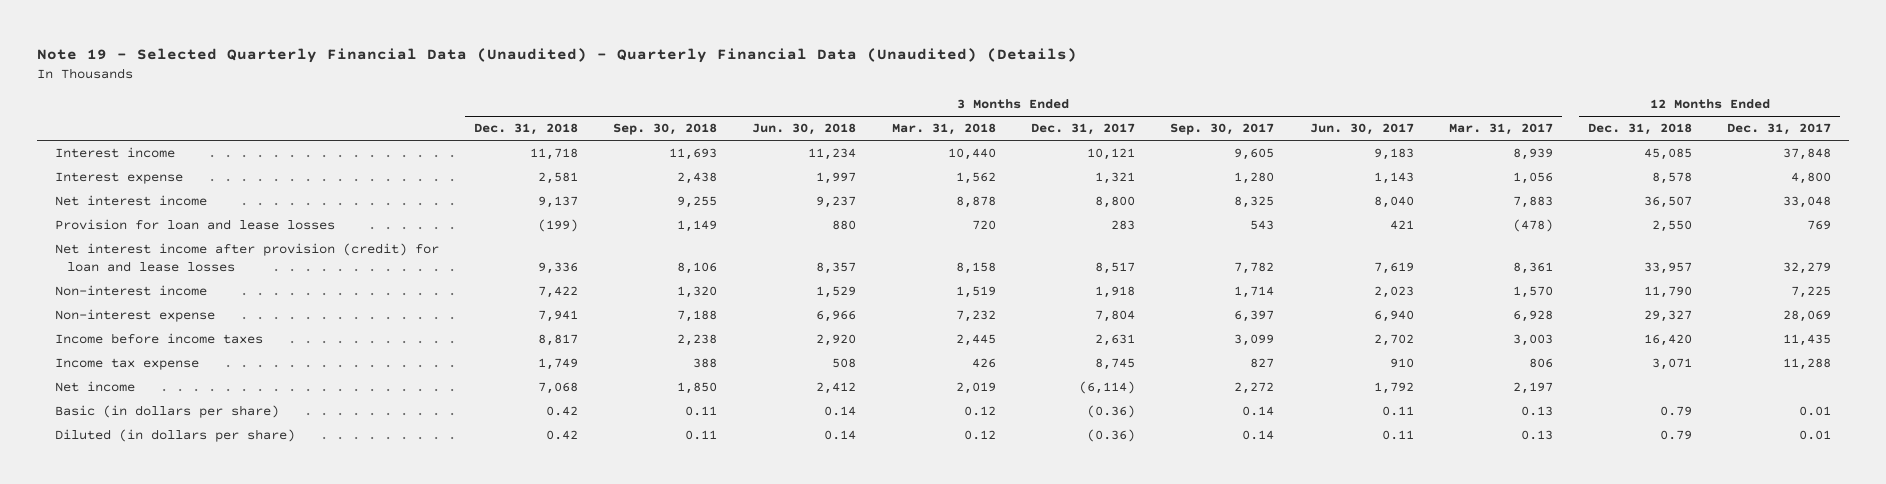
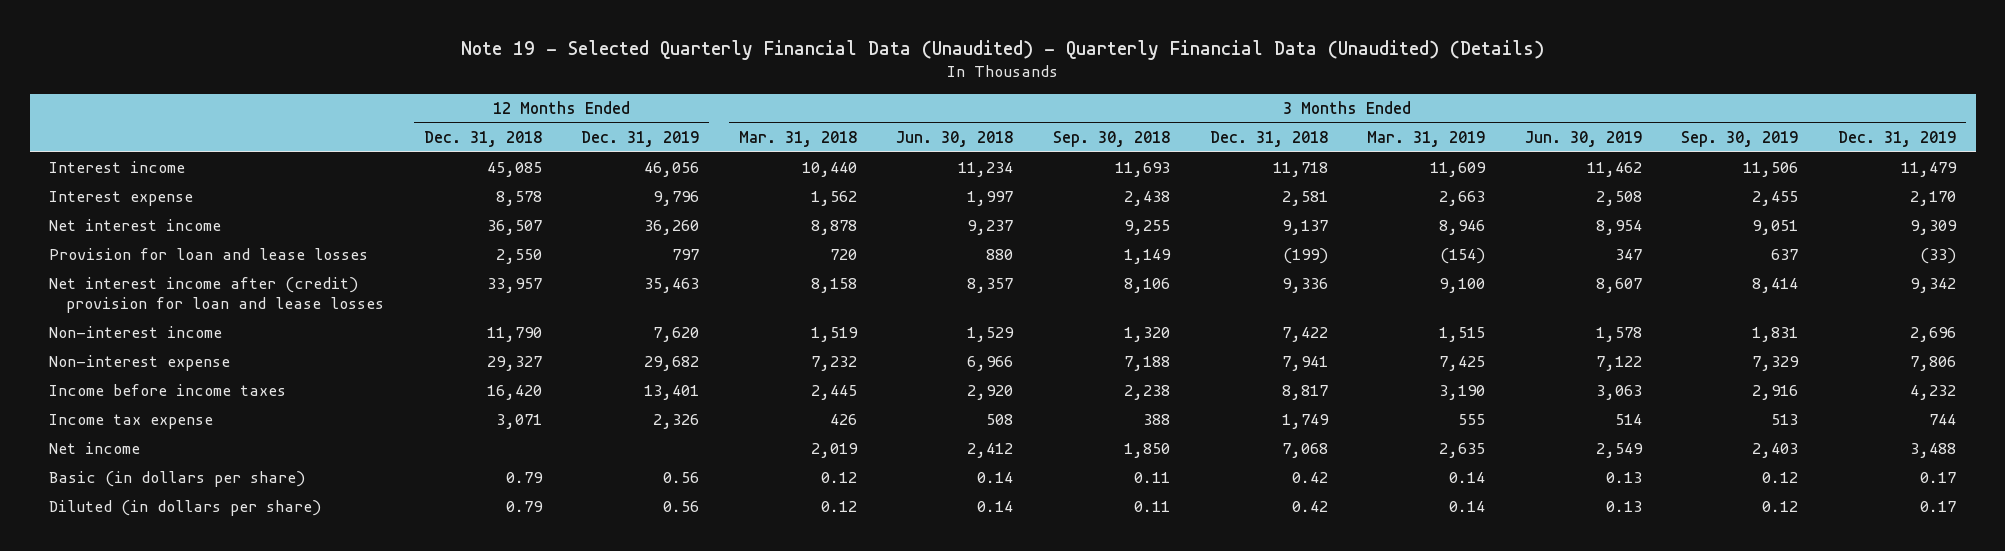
[1030,123,1135,136] Dec. 31, 2017 -> none
[1170,123,1275,136] Sep. 30, 2017 -> none
[1309,123,1414,136] Jun. 30, 2017 -> none
[1448,123,1553,136] Mar. 31, 2017 -> none
[1727,123,1832,136] Dec. 31, 2017 -> none
none -> [581,130,700,147] Dec. 31, 2019
none -> [1367,130,1486,147] Mar. 31, 2019
none -> [1524,130,1642,147] Jun. 30, 2019
none -> [1681,130,1799,147] Sep. 30, 2019
none -> [1837,130,1956,147] Dec. 31, 2019
[54,243,439,272] Net interest income after provision (credit) for loan and lease losses -> [49,277,385,313] Net interest income after (credit) provision for loan and lease losses

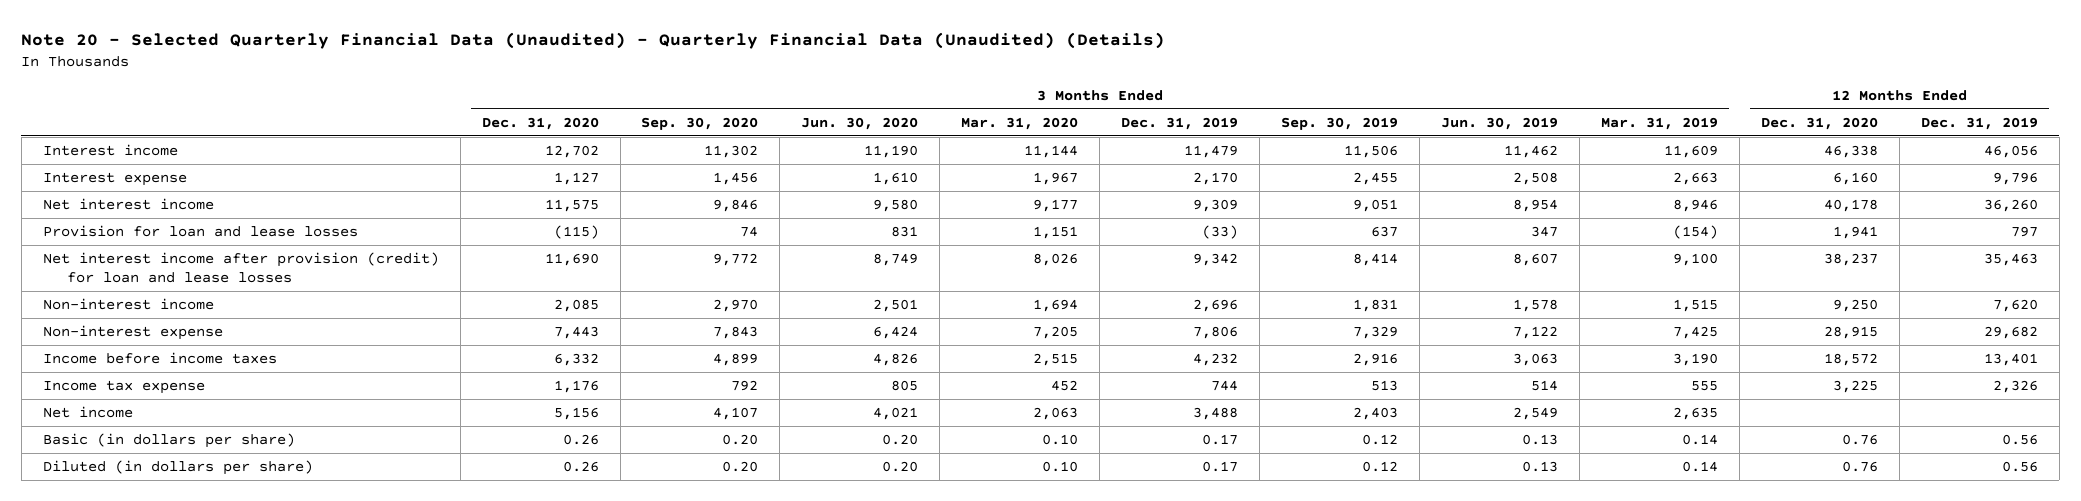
[460,40,1544,61] Note 19 - Selected Quarterly Financial Data (Unaudited) - Quarterly Financial Data (Unaudited) (Details) -> [21,32,1166,50] Note 20 - Selected Quarterly Financial Data (Unaudited) - Quarterly Financial Data (Unaudited) (Details)
[423,130,542,147] Dec. 31, 2018 -> none
[738,130,857,147] Mar. 31, 2018 -> none
[896,130,1014,147] Jun. 30, 2018 -> none
[1053,130,1171,147] Sep. 30, 2018 -> none
[1209,130,1328,147] Dec. 31, 2018 -> none
none -> [481,116,599,130] Dec. 31, 2020
none -> [641,116,759,130] Sep. 30, 2020
none -> [801,116,919,130] Jun. 30, 2020
none -> [961,116,1079,130] Mar. 31, 2020
none -> [1761,116,1879,130] Dec. 31, 2020
[49,277,385,313] Net interest income after (credit) provision for loan and lease losses -> [42,252,439,283] Net interest income after provision (credit) for loan and lease losses

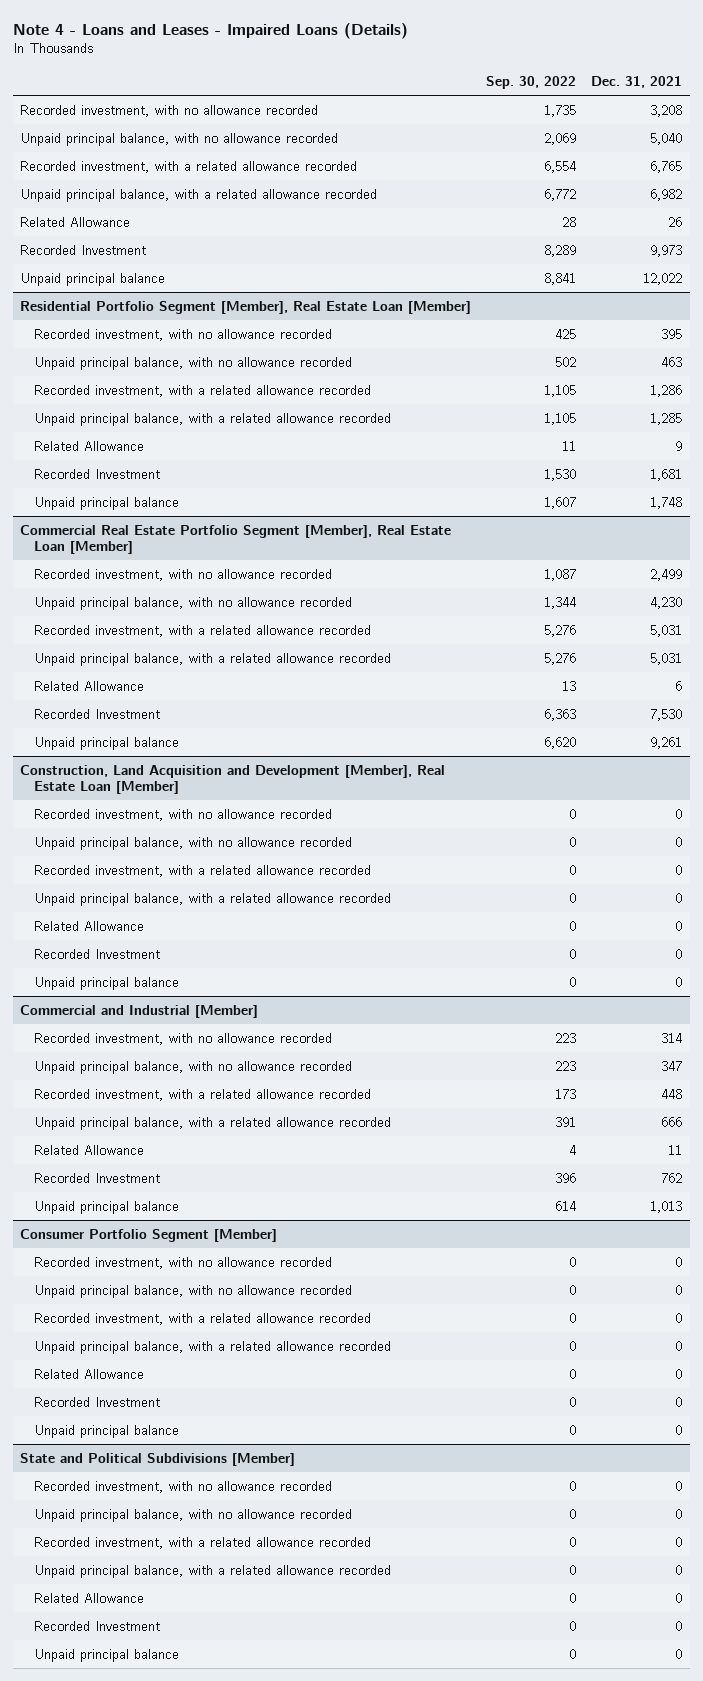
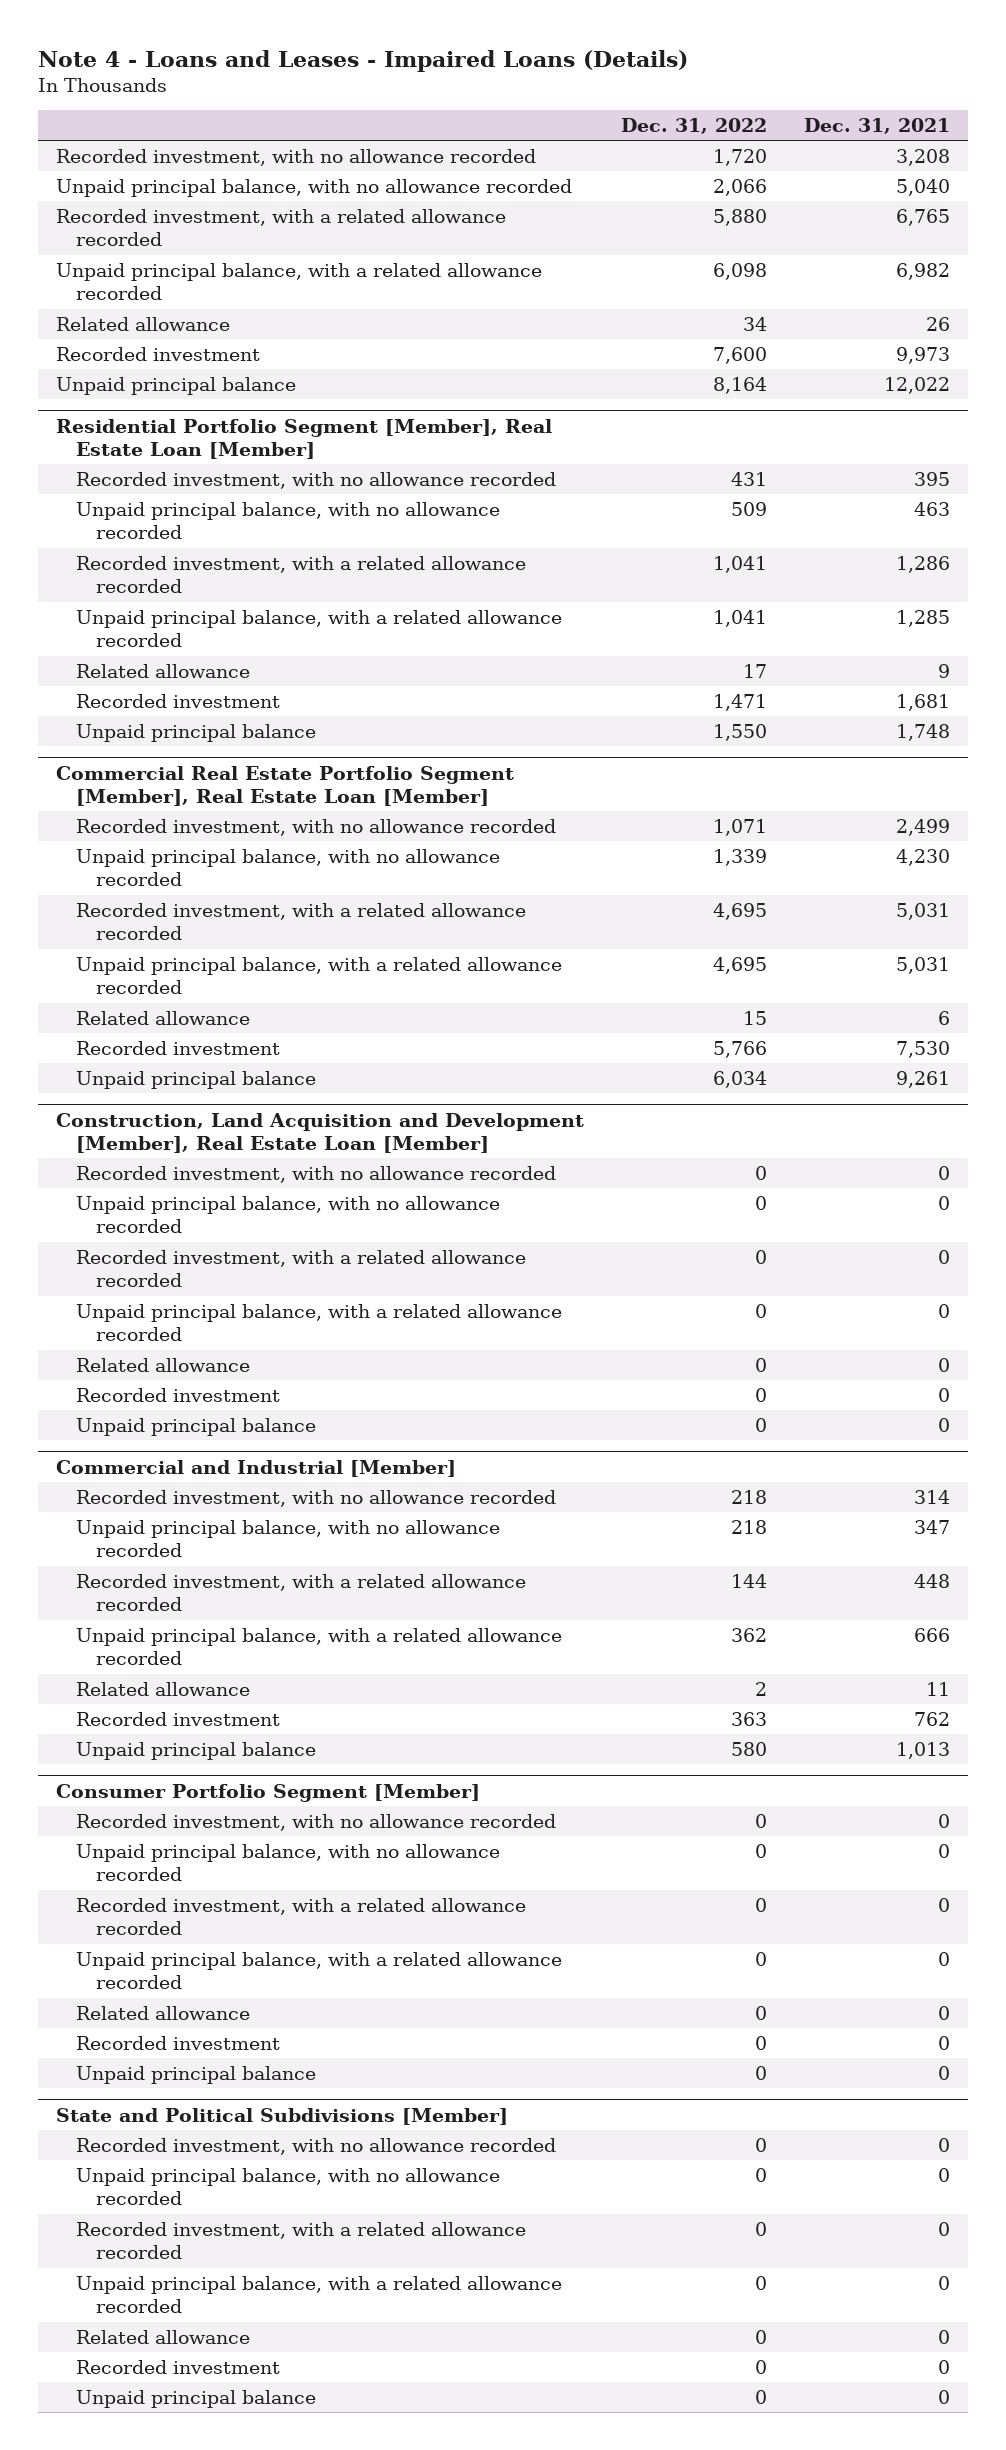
[486,76,577,90] Sep. 30, 2022 -> none
none -> [620,118,767,135] Dec. 31, 2022
[20,216,131,227] Related Allowance -> [56,316,231,331] Related allowance
[20,244,147,255] Recorded Investment -> [56,346,261,361] Recorded investment
[34,440,145,451] Related Allowance -> [75,663,250,678] Related allowance
[34,468,161,479] Recorded Investment -> [75,693,280,708] Recorded investment
[34,680,145,691] Related Allowance -> [75,1010,250,1025] Related allowance
[34,708,161,719] Recorded Investment -> [75,1040,280,1055] Recorded investment
[34,920,145,931] Related Allowance -> [75,1357,250,1372] Related allowance
[34,948,161,959] Recorded Investment -> [75,1387,280,1402] Recorded investment
[34,1144,145,1155] Related Allowance -> [75,1681,250,1696] Related allowance
[34,1172,161,1183] Recorded Investment -> [75,1711,280,1726] Recorded investment
[34,1368,145,1379] Related Allowance -> [75,2005,250,2020] Related allowance
[34,1396,161,1407] Recorded Investment -> [75,2035,280,2050] Recorded investment
[34,1592,145,1603] Related Allowance -> [75,2329,250,2344] Related allowance
[34,1620,161,1631] Recorded Investment -> [75,2359,280,2374] Recorded investment

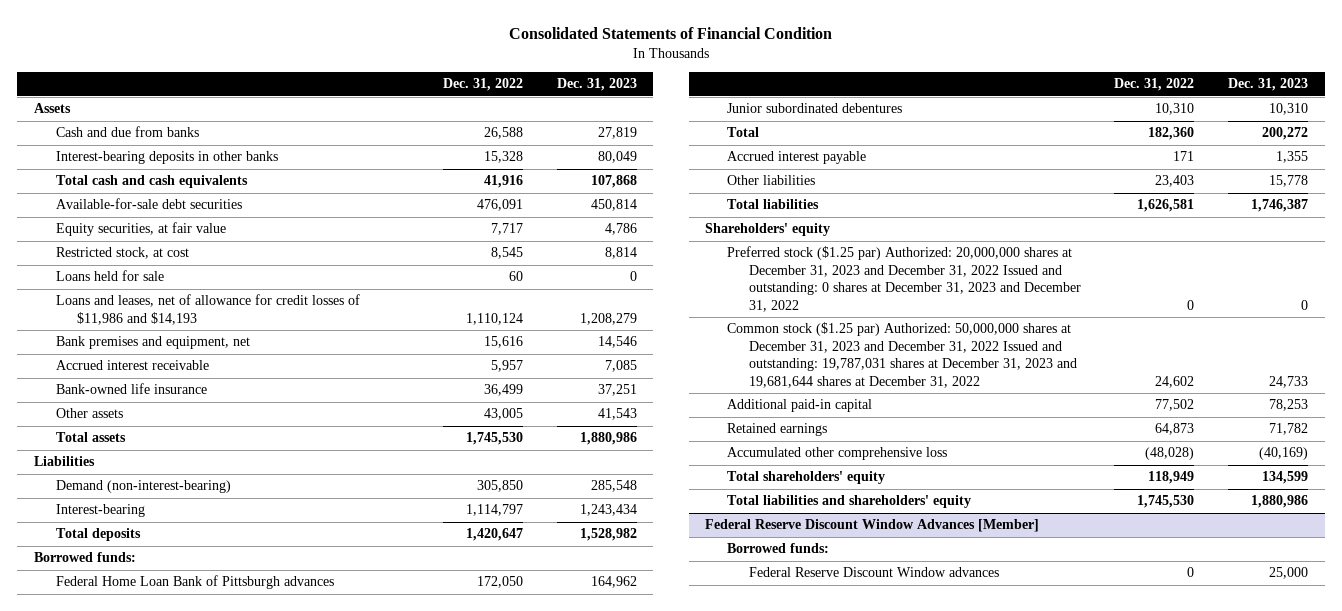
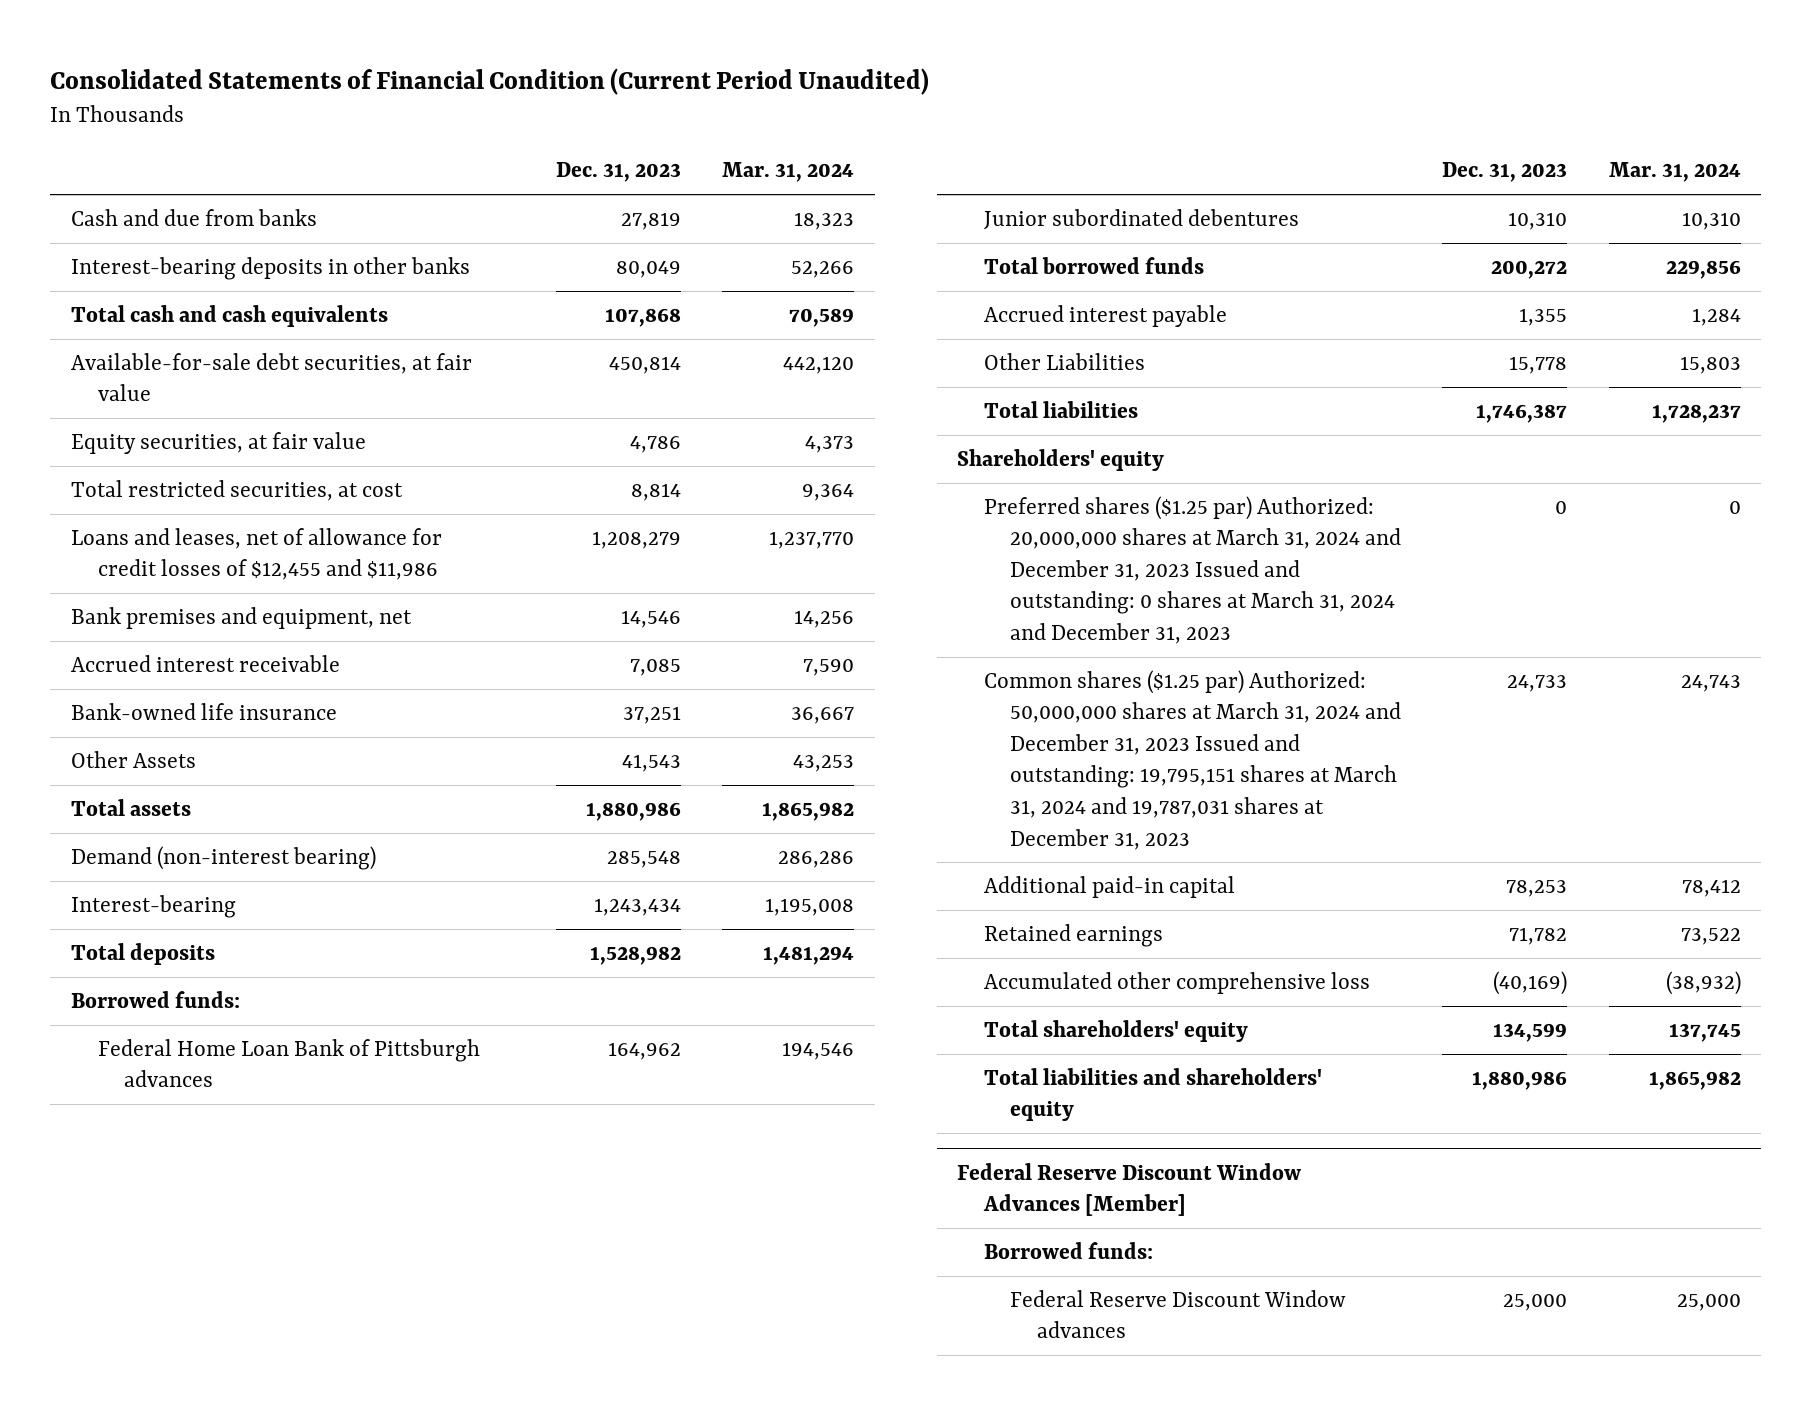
[509,26,833,39] Consolidated Statements of Financial Condition -> [50,67,930,95] Consolidated Statements of Financial Condition (Current Period Unaudited)
[442,78,523,92] Dec. 31, 2022 -> none
none -> [722,162,855,183] Mar. 31, 2024
[33,103,71,114] Assets -> none
[55,198,242,210] Available-for-sale debt securities -> [71,352,473,402] Available-for-sale debt securities, at fair value
[55,270,164,282] Loans held for sale -> none
[55,247,189,260] Restricted stock, at cost -> [71,479,404,501] Total restricted securities, at cost
[55,294,360,325] Loans and leases, net of allowance for credit losses of $11,986 and $14,193 -> [71,527,443,581] Loans and leases, net of allowance for credit losses of $12,455 and $11,986
[55,408,123,419] Other assets -> [71,750,197,768] Other Assets
[33,456,95,467] Liabilities -> none
[55,480,231,494] Demand (non-interest-bearing) -> [71,845,377,870] Demand (non-interest bearing)
[727,127,760,138] Total -> [983,256,1204,274] Total borrowed funds
[727,175,816,186] Other liabilities -> [983,352,1145,370] Other Liabilities
[727,246,1081,312] Preferred stock ($1.25 par) Authorized: 20,000,000 shares at December 31, 2023 and December 31, 2022 Issued and outstanding: 0 shares at December 31, 2023 and December 31, 2022 -> [983,495,1402,644] Preferred shares ($1.25 par) Authorized: 20,000,000 shares at March 31, 2024 and December 31, 2023 Issued and outstanding: 0 shares at March 31, 2024 and December 31, 2023
[727,322,1077,388] Common stock ($1.25 par) Authorized: 50,000,000 shares at December 31, 2023 and December 31, 2022 Issued and outstanding: 19,787,031 shares at December 31, 2023 and 19,681,644 shares at December 31, 2022 -> [983,669,1402,850] Common shares ($1.25 par) Authorized: 50,000,000 shares at March 31, 2024 and December 31, 2023 Issued and outstanding: 19,795,151 shares at March 31, 2024 and 19,787,031 shares at December 31, 2023

